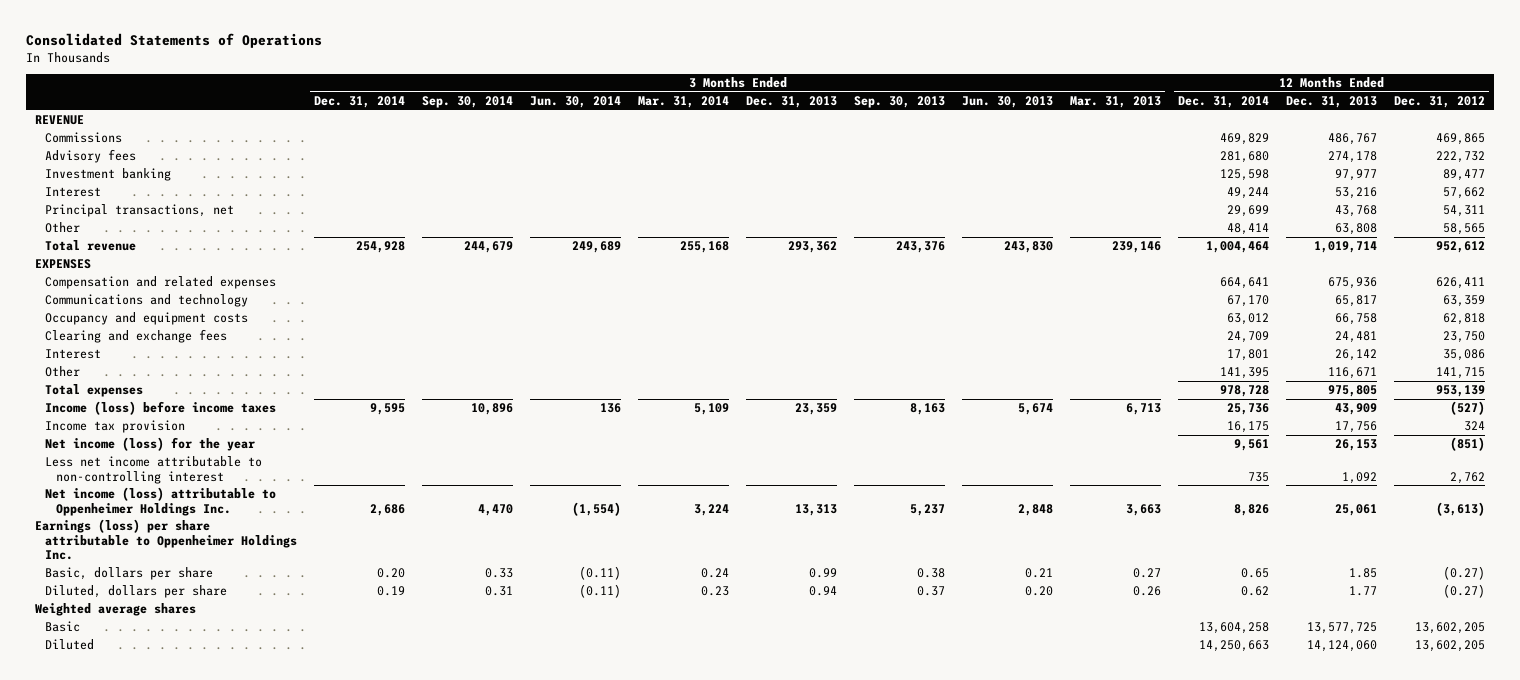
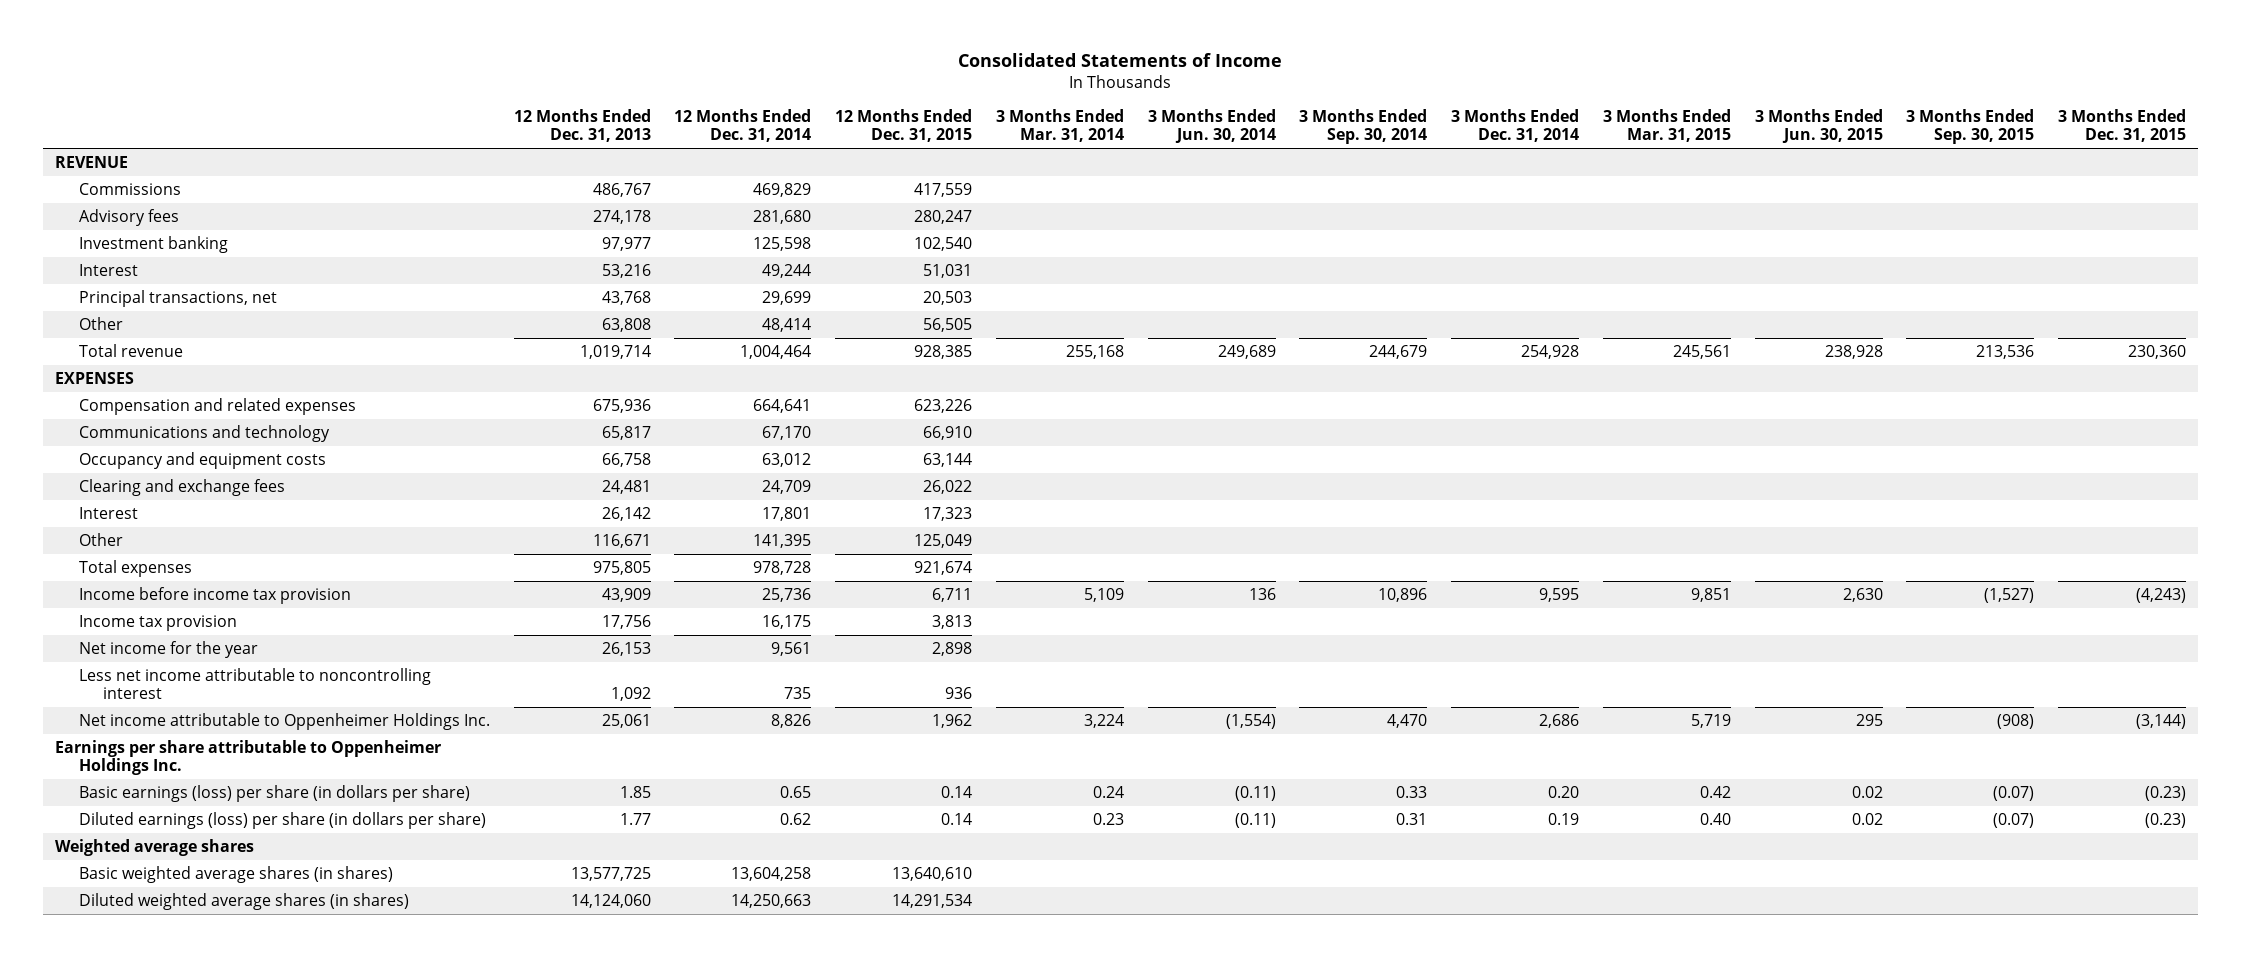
[26,33,323,49] Consolidated Statements of Operations -> [958,53,1283,68] Consolidated Statements of Income
[746,96,838,109] Dec. 31, 2013 -> none
[854,96,946,109] Sep. 30, 2013 -> none
[962,96,1054,109] Jun. 30, 2013 -> none
[1070,96,1162,109] Mar. 31, 2013 -> none
[1394,96,1486,109] Dec. 31, 2012 -> none
none -> [835,109,973,143] 12 Months Ended Dec. 31, 2015
none -> [1602,109,1731,143] 3 Months Ended Mar. 31, 2015
none -> [1754,109,1883,144] 3 Months Ended Jun. 30, 2015
none -> [1906,109,2035,145] 3 Months Ended Sep. 30, 2015
none -> [2058,109,2187,143] 3 Months Ended Dec. 31, 2015
[45,401,277,416] Income (loss) before income taxes -> [78,586,351,604] Income before income tax provision
[45,437,256,452] Net income (loss) for the year -> [78,640,258,658] Net income for the year
[45,456,263,484] Less net income attributable to non-controlling interest -> [78,667,431,699] Less net income attributable to noncontrolling interest
[45,487,277,516] Net income (loss) attributable to Oppenheimer Holdings Inc. -> [78,712,490,730] Net income attributable to Oppenheimer Holdings Inc.
[34,519,298,561] Earnings (loss) per share attributable to Oppenheimer Holdings Inc. -> [54,739,441,775] Earnings per share attributable to Oppenheimer Holdings Inc.
[45,567,214,581] Basic, dollars per share -> [78,784,470,802] Basic earnings (loss) per share (in dollars per share)
[45,585,228,599] Diluted, dollars per share -> [78,811,486,829] Diluted earnings (loss) per share (in dollars per share)
[45,621,81,633] Basic -> [78,865,393,883] Basic weighted average shares (in shares)
[45,639,95,651] Diluted -> [78,892,409,910] Diluted weighted average shares (in shares)

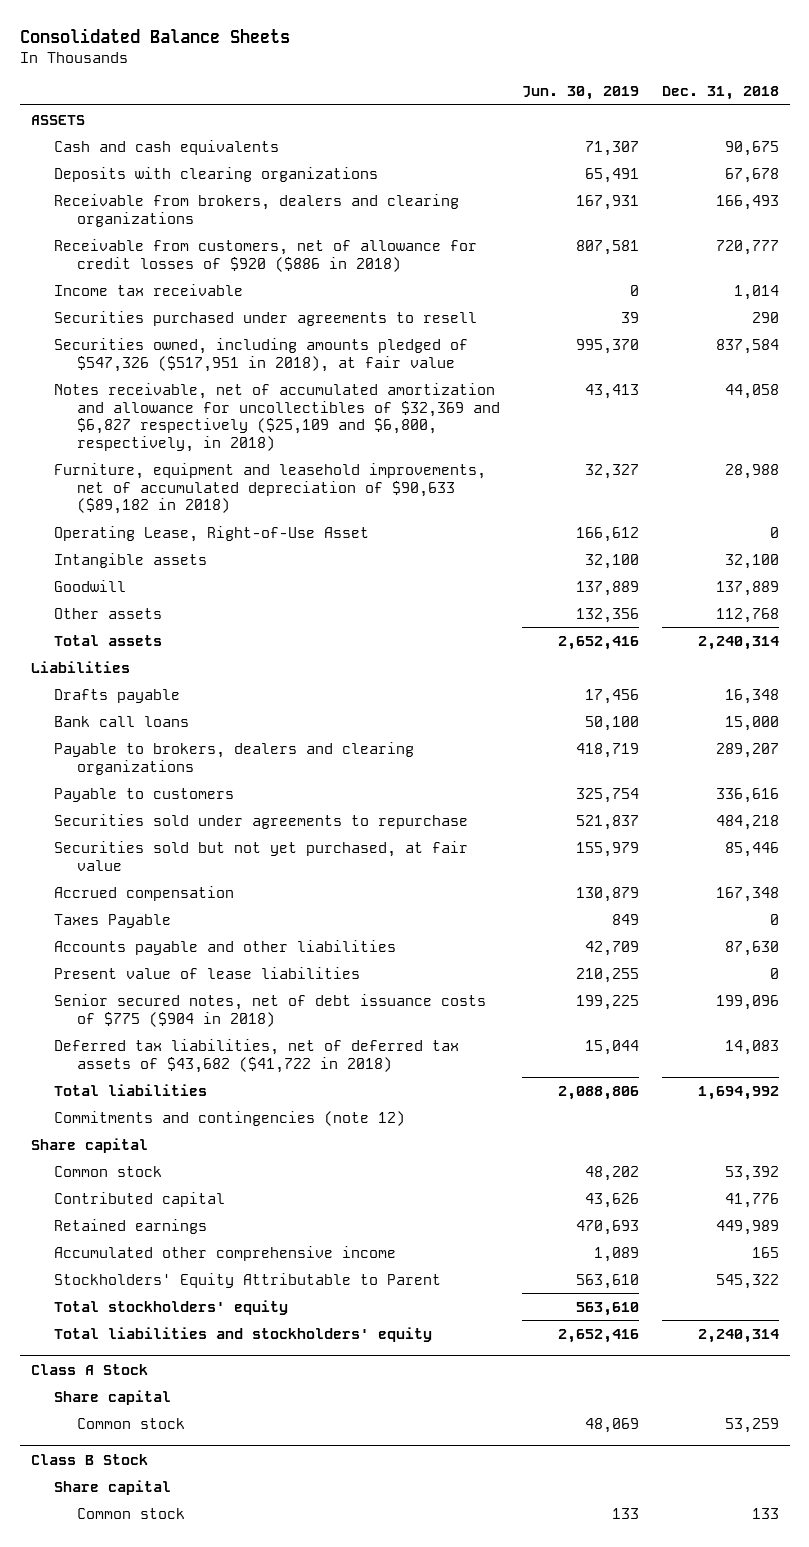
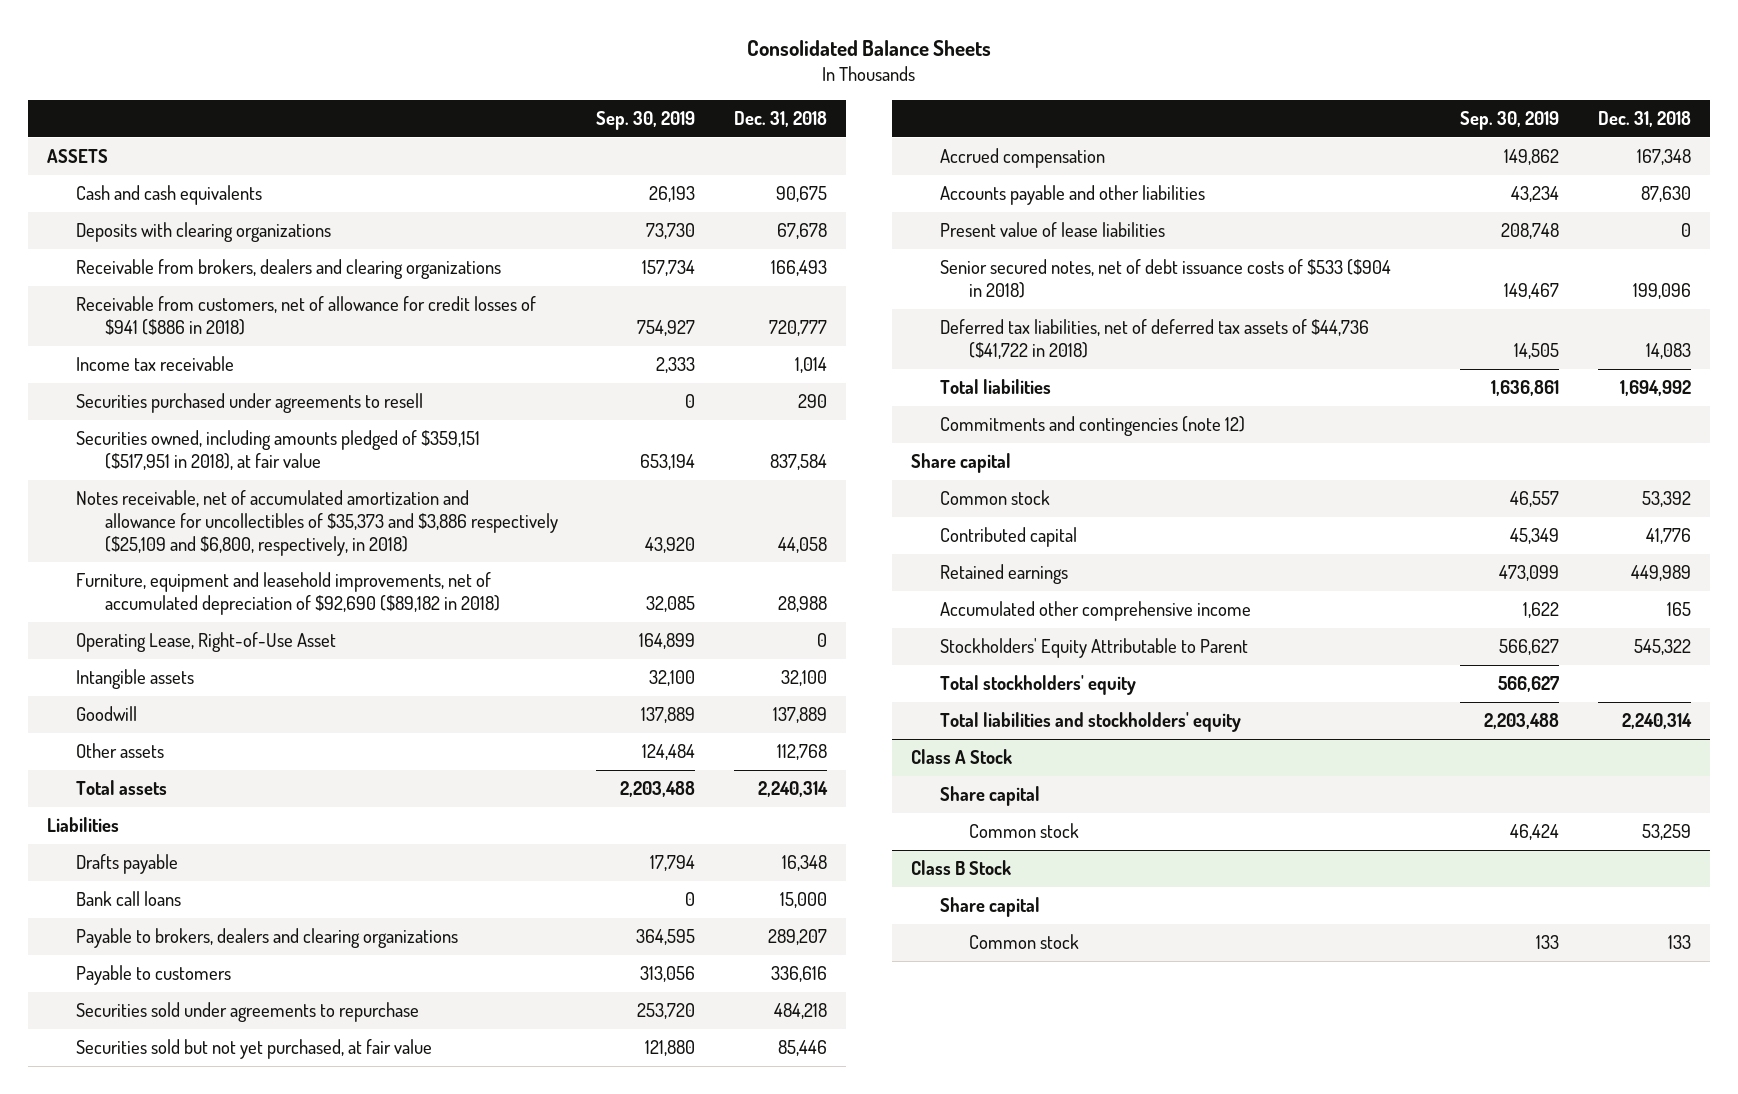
[522,86,640,101] Jun. 30, 2019 -> none
none -> [596,111,696,131] Sep. 30, 2019
[53,238,477,272] Receivable from customers, net of allowance for credit losses of $920 ($886 in 2018) -> [75,296,536,335] Receivable from customers, net of allowance for credit losses of $941 ($886 in 2018)
[53,337,468,372] Securities owned, including amounts pledged of $547,326 ($517,951 in 2018), at fair value -> [75,430,480,470] Securities owned, including amounts pledged of $359,151 ($517,951 in 2018), at fair value
[53,382,500,453] Notes receivable, net of accumulated amortization and allowance for uncollectibles of $32,369 and $6,827 respectively ($25,109 and $6,800, respectively, in 2018) -> [75,490,558,556] Notes receivable, net of accumulated amortization and allowance for uncollectibles of $35,373 and $3,886 respectively ($25,109 and $6,800, respectively, in 2018)
[53,462,486,515] Furniture, equipment and leasehold improvements, net of accumulated depreciation of $90,633 ($89,182 in 2018) -> [75,572,500,615] Furniture, equipment and leasehold improvements, net of accumulated depreciation of $92,690 ($89,182 in 2018)
[53,913,171,928] Taxes Payable -> none
[53,993,486,1027] Senior secured notes, net of debt issuance costs of $775 ($904 in 2018) -> [940,259,1392,298] Senior secured notes, net of debt issuance costs of $533 ($904 in 2018)
[53,1038,459,1073] Deferred tax liabilities, net of deferred tax assets of $43,682 ($41,722 in 2018) -> [940,319,1370,359] Deferred tax liabilities, net of deferred tax assets of $44,736 ($41,722 in 2018)

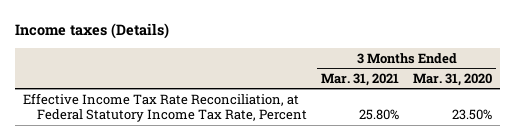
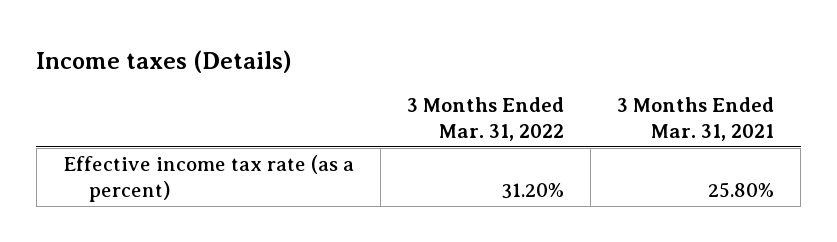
[413,72,493,86] Mar. 31, 2020 -> none
none -> [407,97,565,141] 3 Months Ended Mar. 31, 2022
[22,92,307,123] Effective Income Tax Rate Reconciliation, at Federal Statutory Income Tax Rate, Percent -> [63,155,355,202] Effective income tax rate (as a percent)

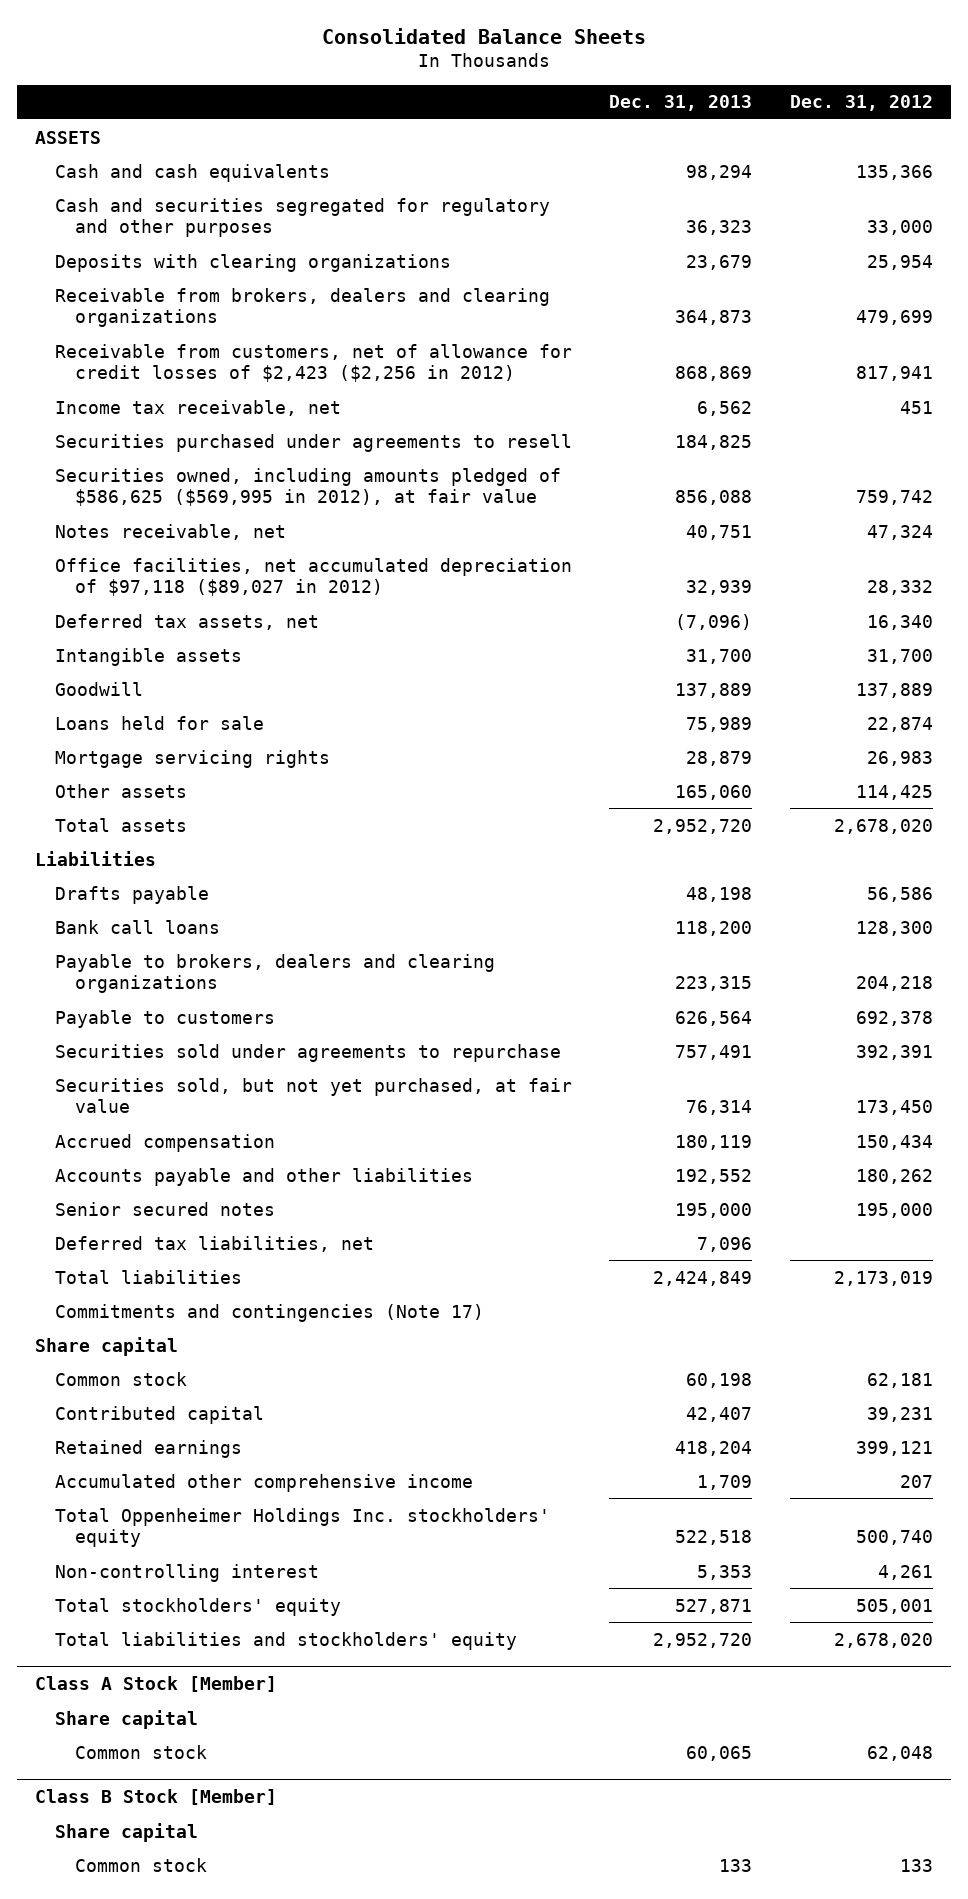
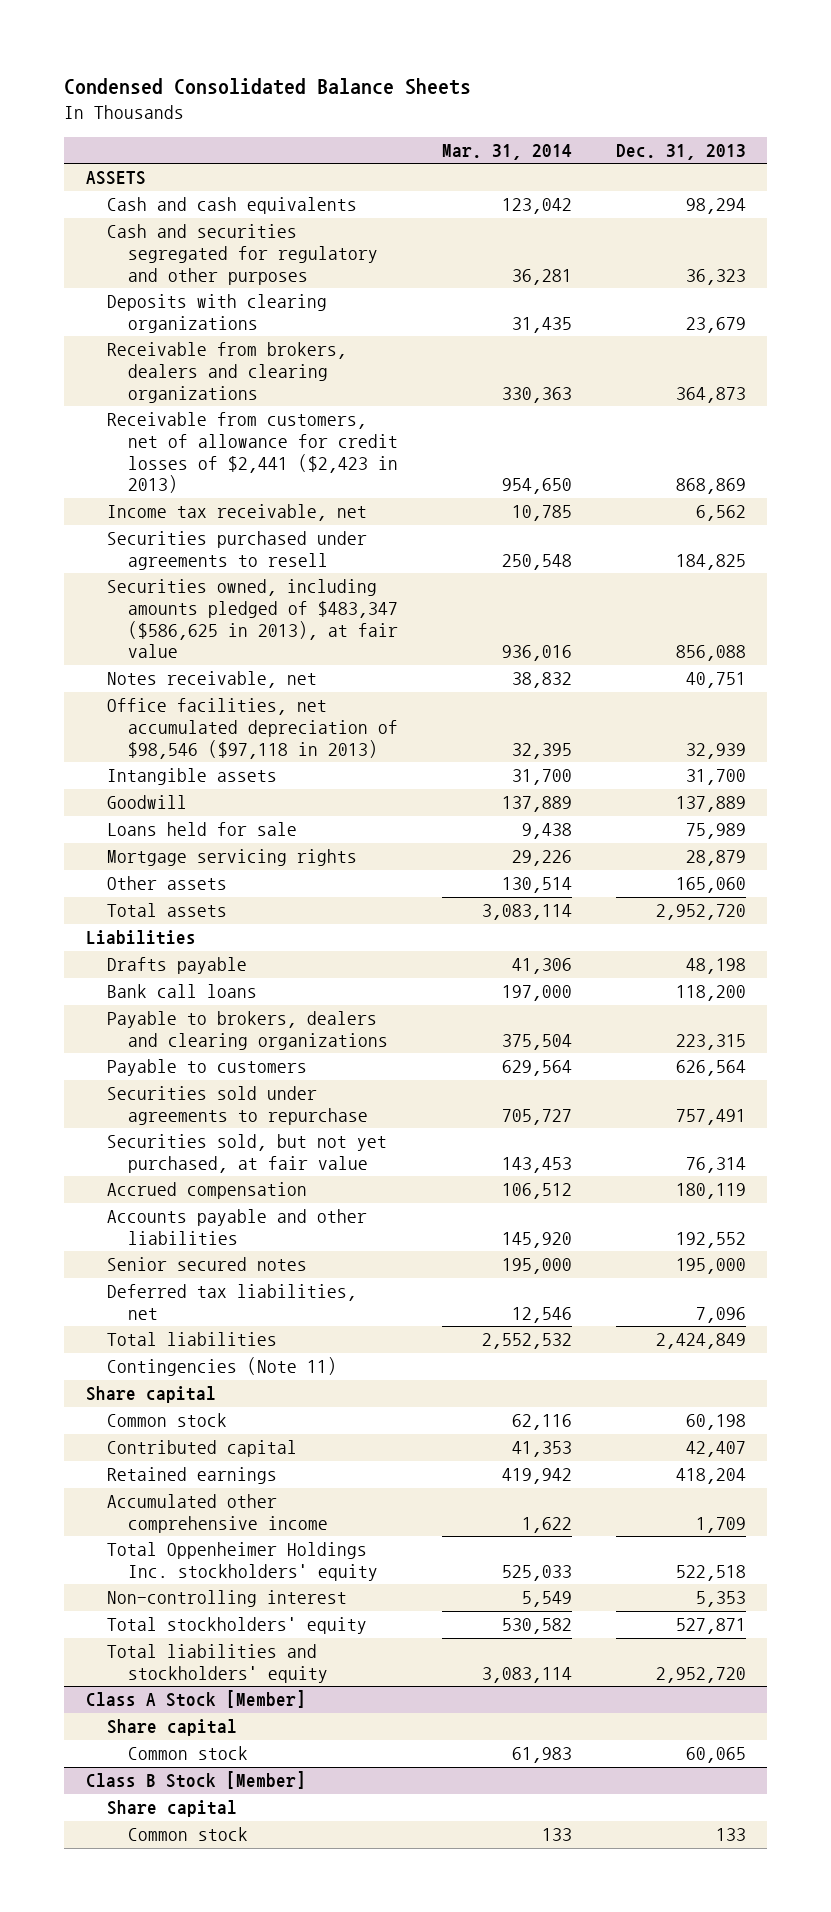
[322,27,647,44] Consolidated Balance Sheets -> [63,77,471,95] Condensed Consolidated Balance Sheets
[789,95,933,112] Dec. 31, 2012 -> none
none -> [442,144,573,161] Mar. 31, 2014
[55,343,573,383] Receivable from customers, net of allowance for credit losses of $2,423 ($2,256 in 2012) -> [107,412,399,494] Receivable from customers, net of allowance for credit losses of $2,441 ($2,423 in 2013)
[55,467,562,507] Securities owned, including amounts pledged of $586,625 ($569,995 in 2012), at fair value -> [107,579,399,659] Securities owned, including amounts pledged of $483,347 ($586,625 in 2013), at fair value
[55,613,320,630] Deferred tax assets, net -> none
[55,557,573,597] Office facilities, net accumulated depreciation of $97,118 ($89,027 in 2012) -> [107,698,399,759] Office facilities, net accumulated depreciation of $98,546 ($97,118 in 2013)
[55,1303,485,1322] Commitments and contingencies (Note 17) -> [107,1357,338,1377] Contingencies (Note 11)

